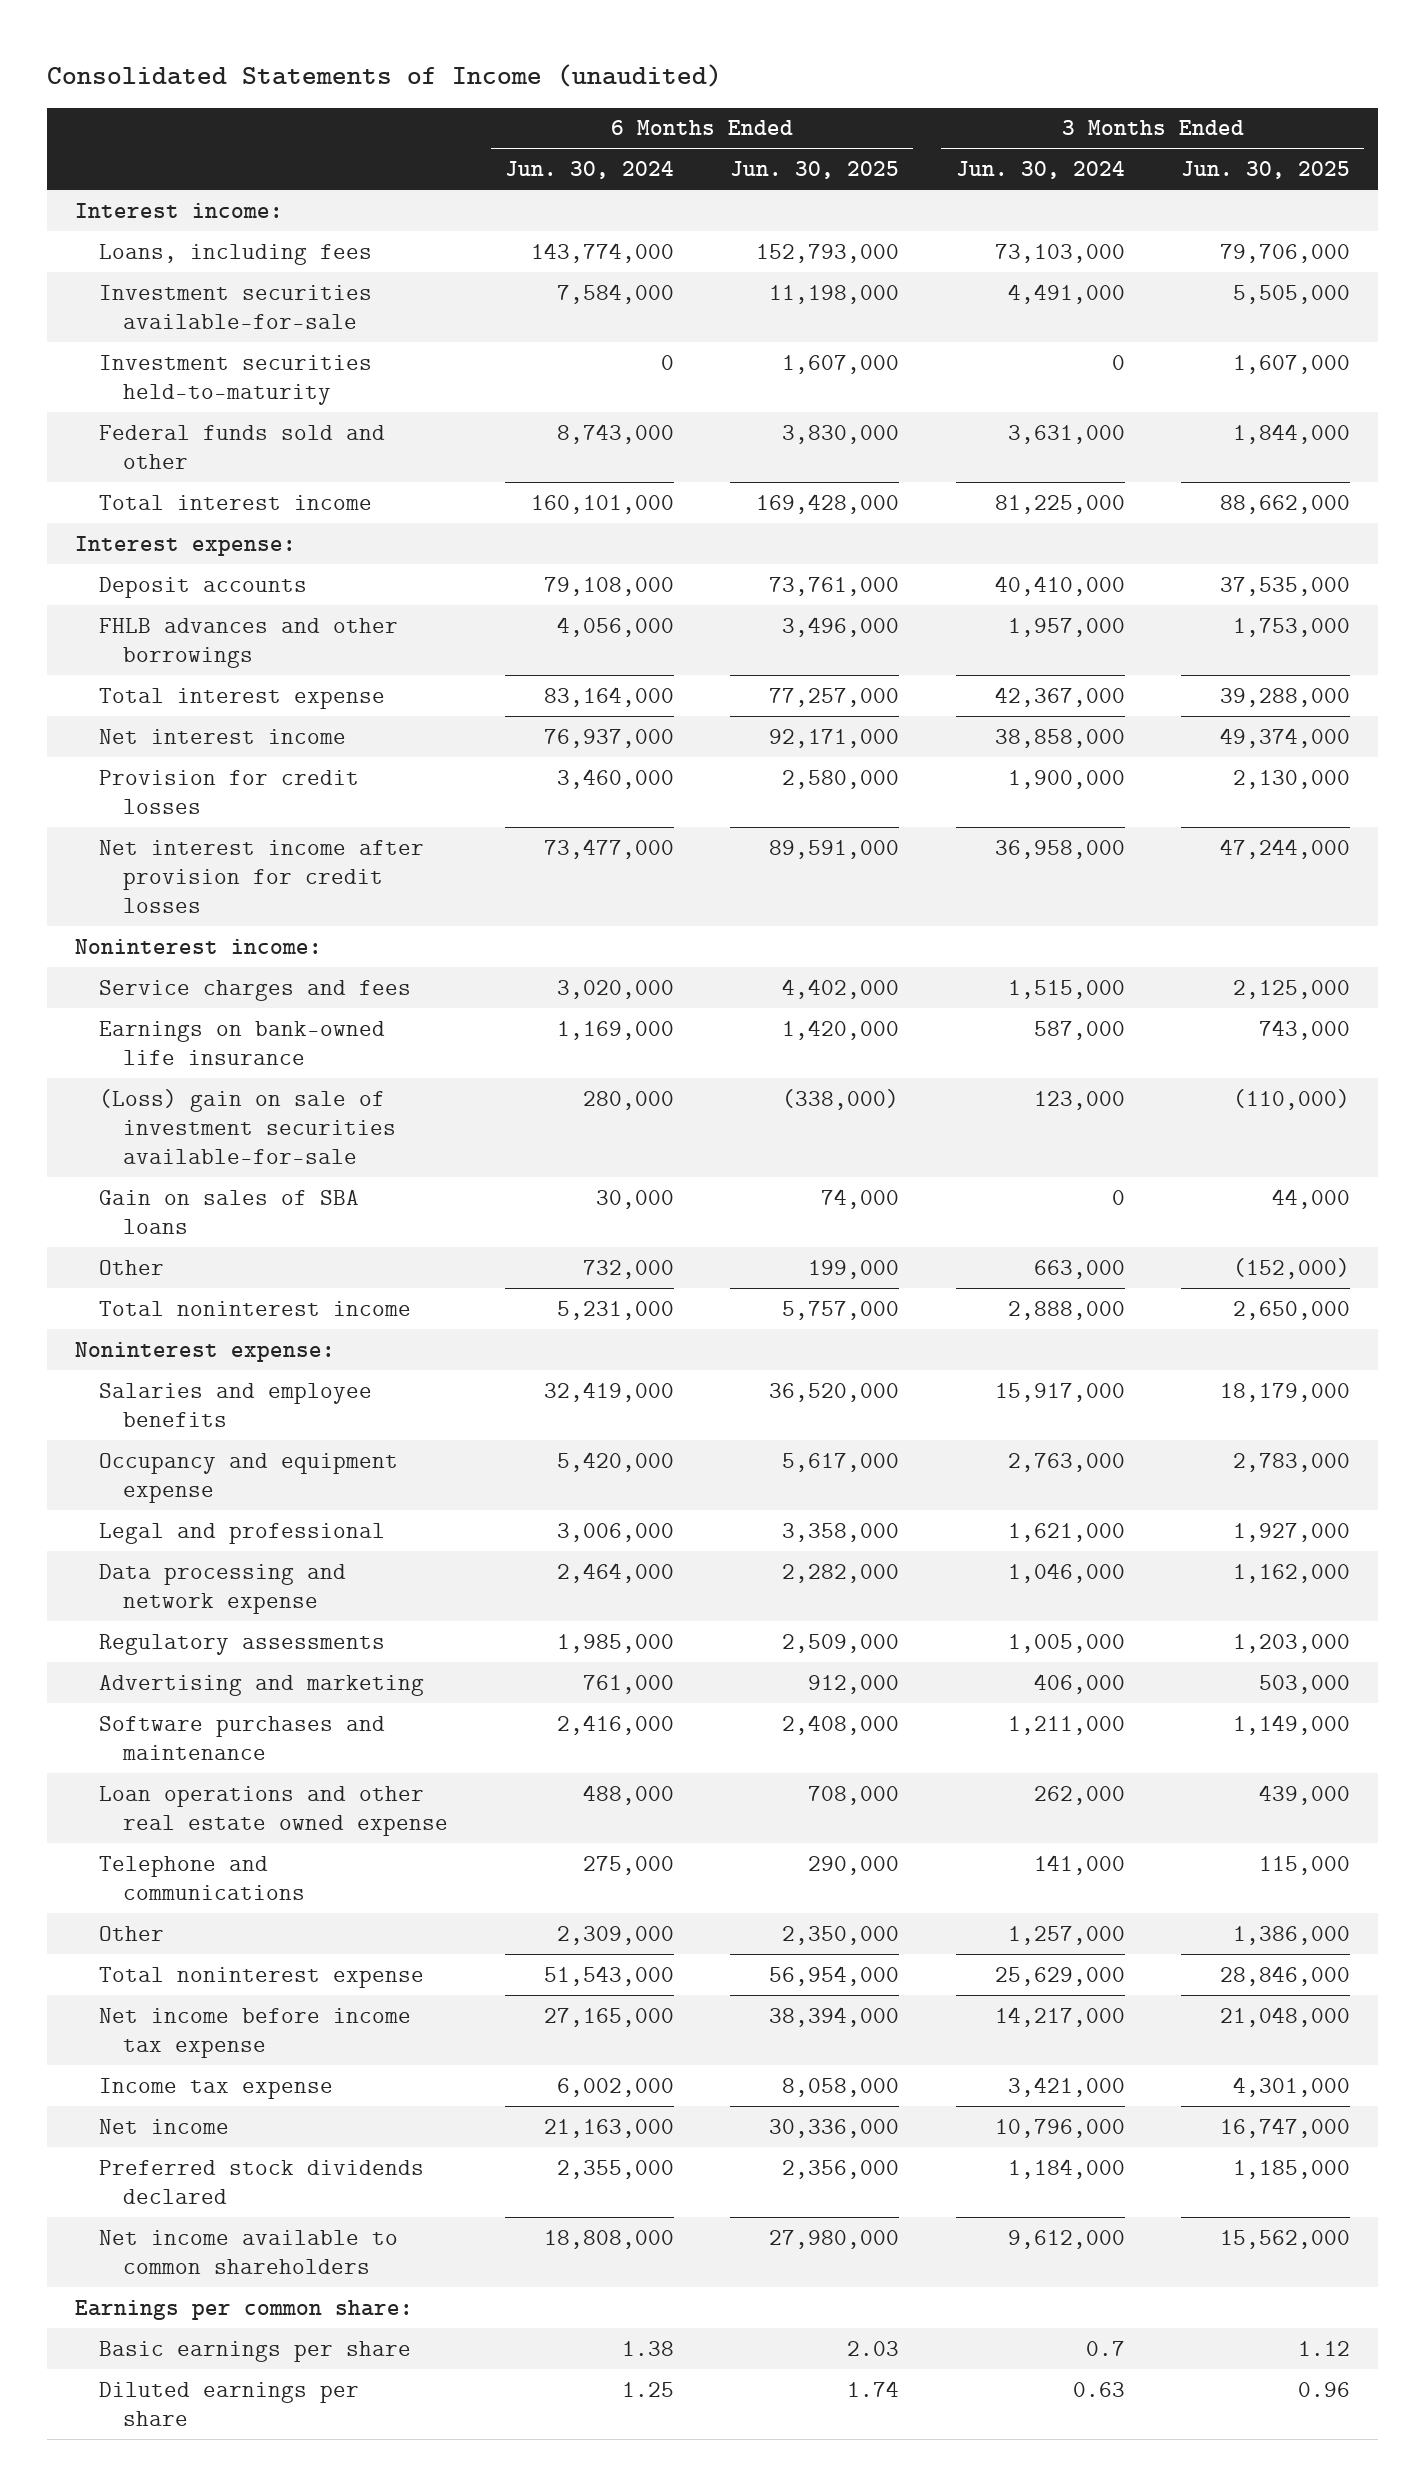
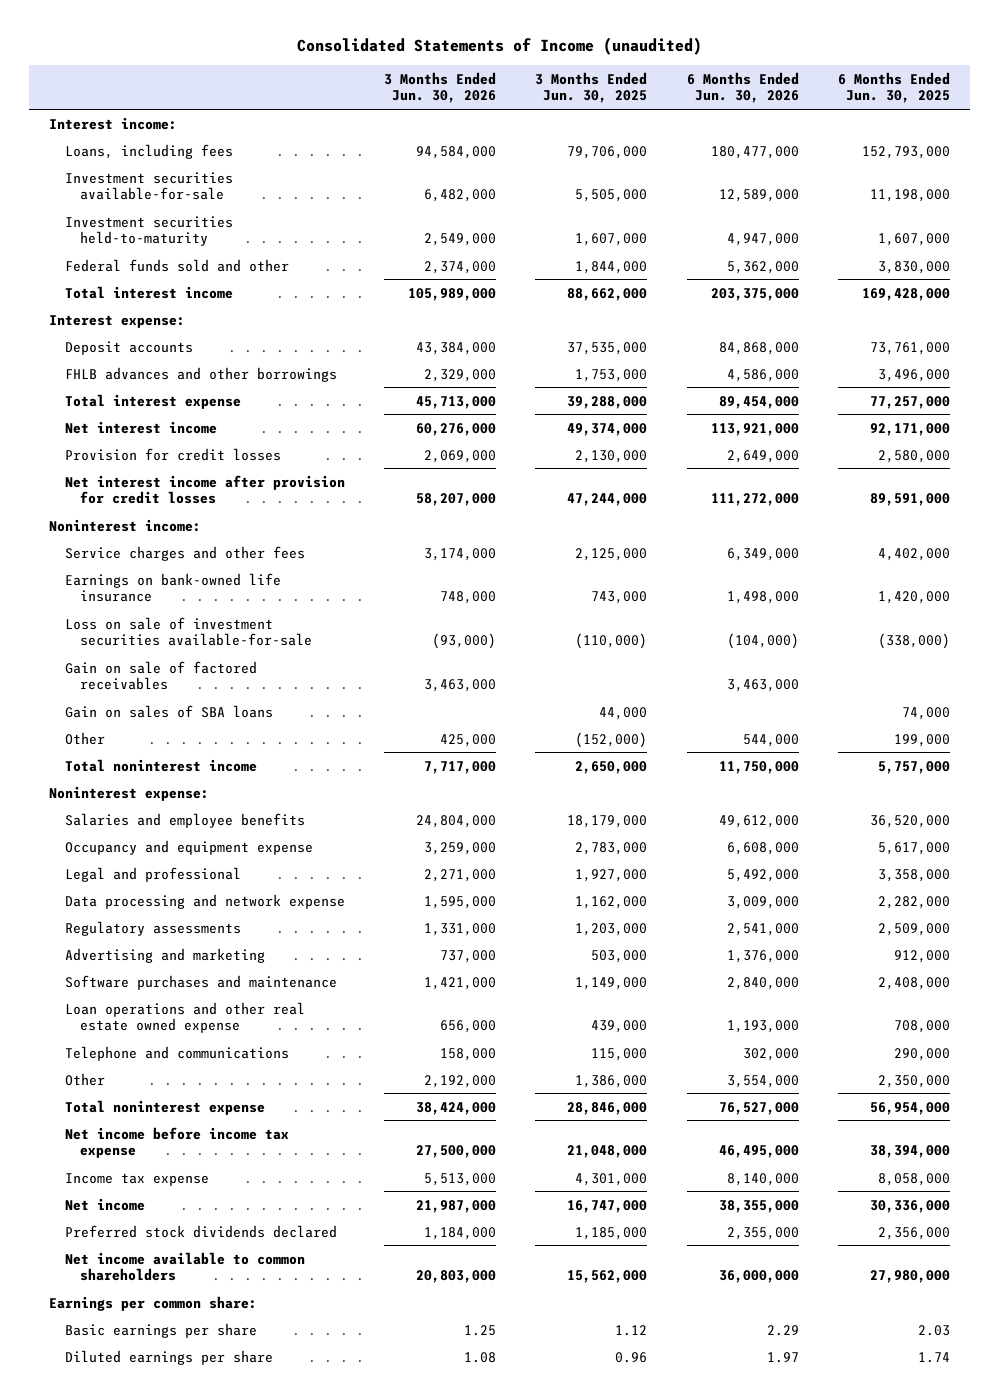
[504,161,674,180] Jun. 30, 2024 -> none
[955,161,1125,180] Jun. 30, 2024 -> none
none -> [384,71,497,104] 3 Months Ended Jun. 30, 2026
none -> [686,71,799,104] 6 Months Ended Jun. 30, 2026
[99,979,412,1001] Service charges and fees -> [64,545,305,561] Service charges and other fees
[99,1088,397,1164] (Loss) gain on sale of investment securities available-for-sale -> [64,616,313,647] Loss on sale of investment securities available-for-sale
none -> [64,660,257,691] Gain on sale of factored receivables

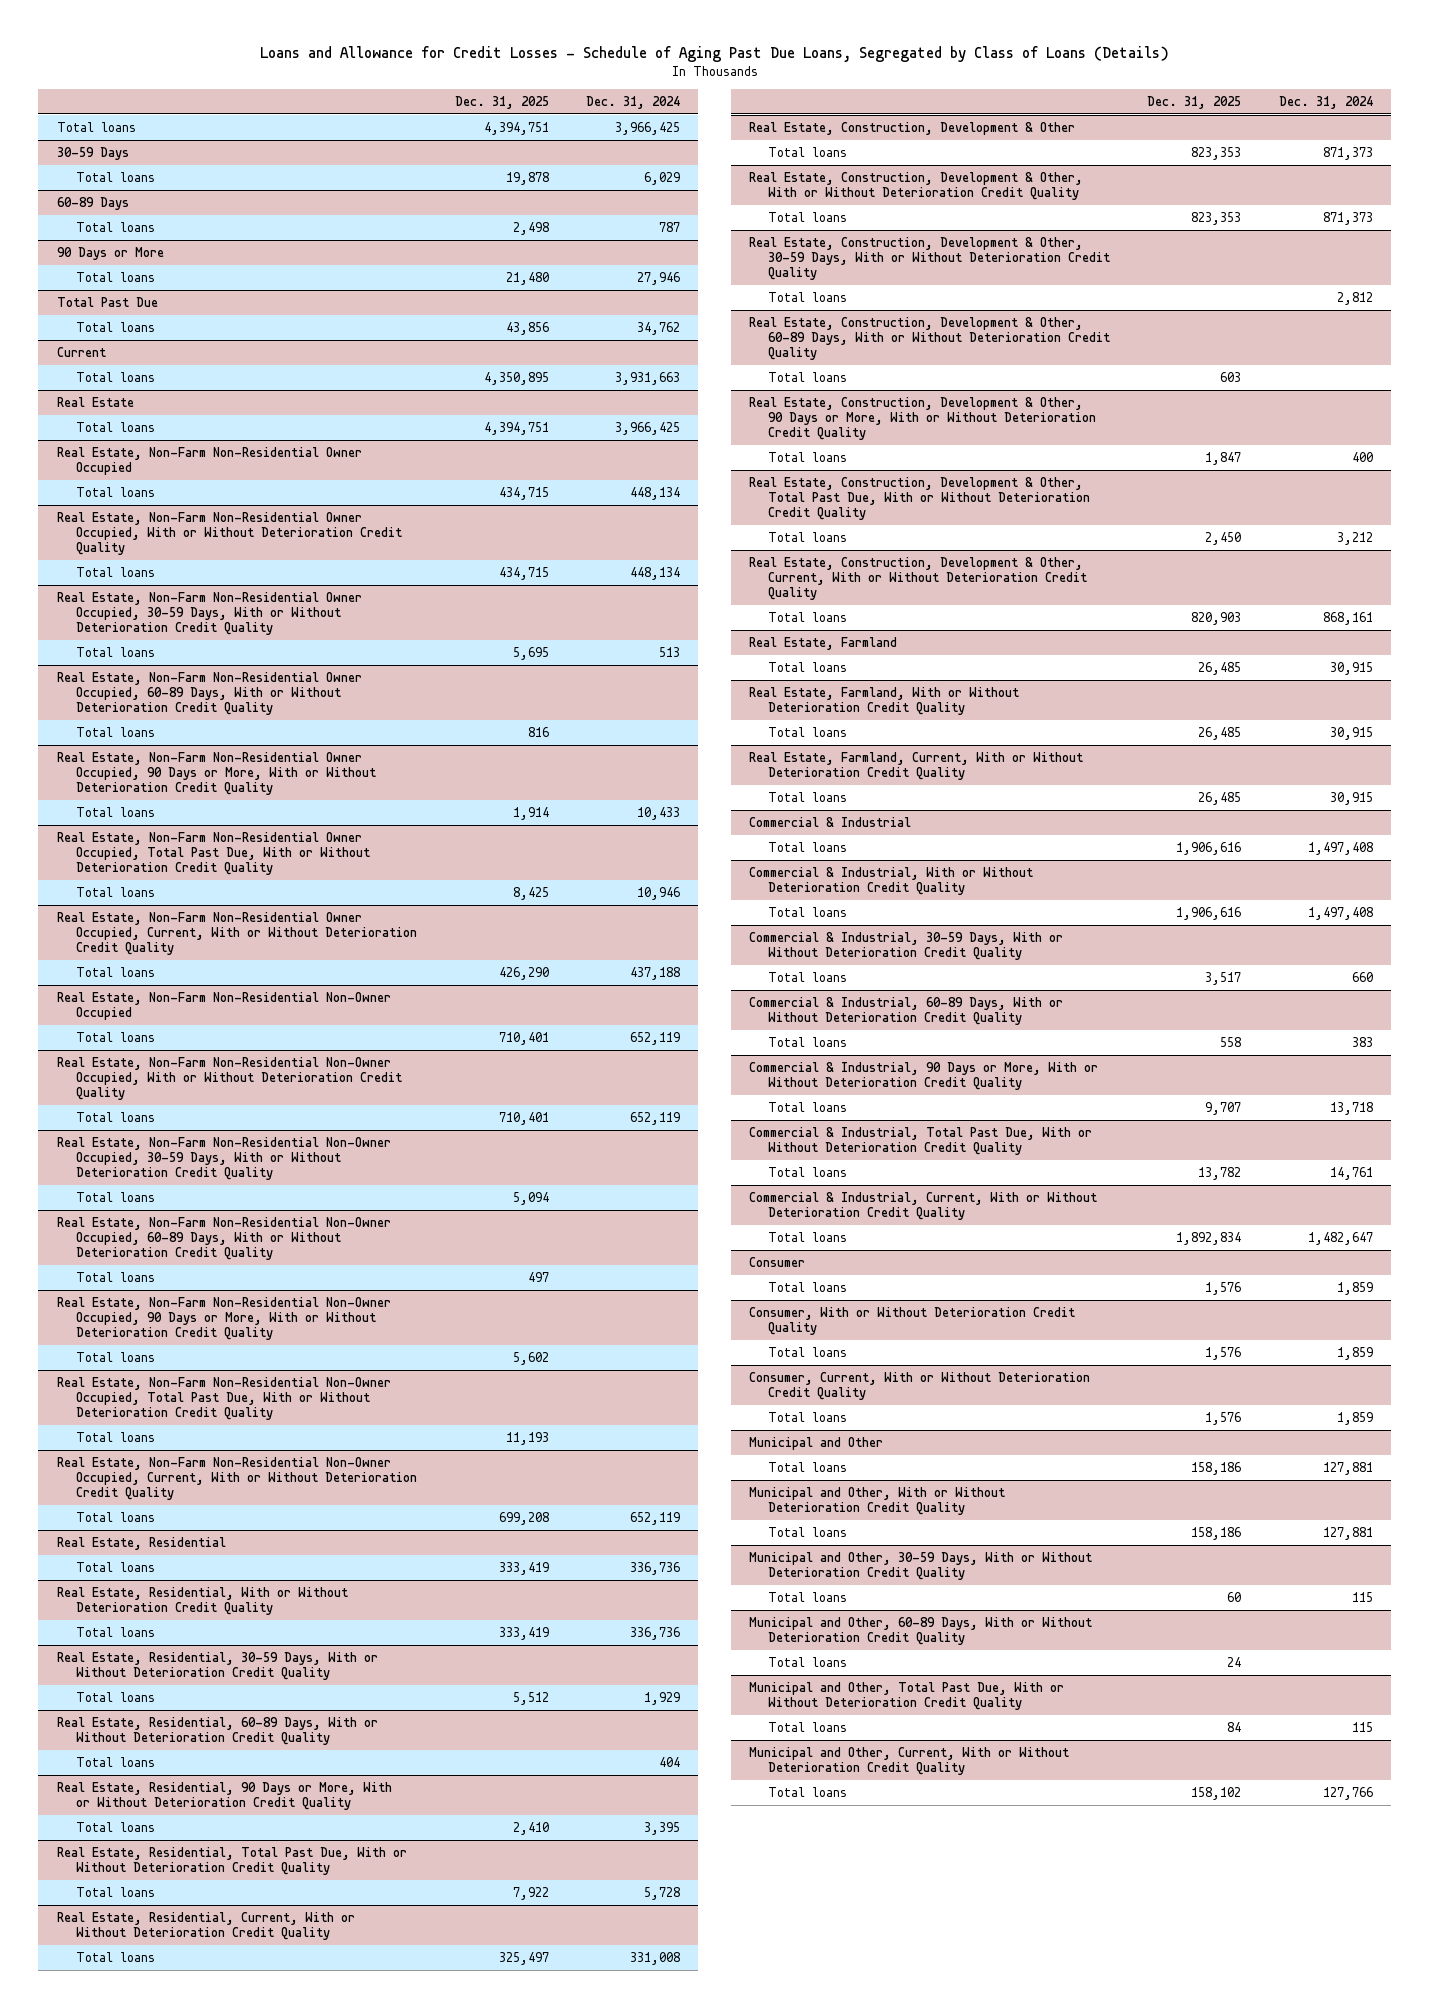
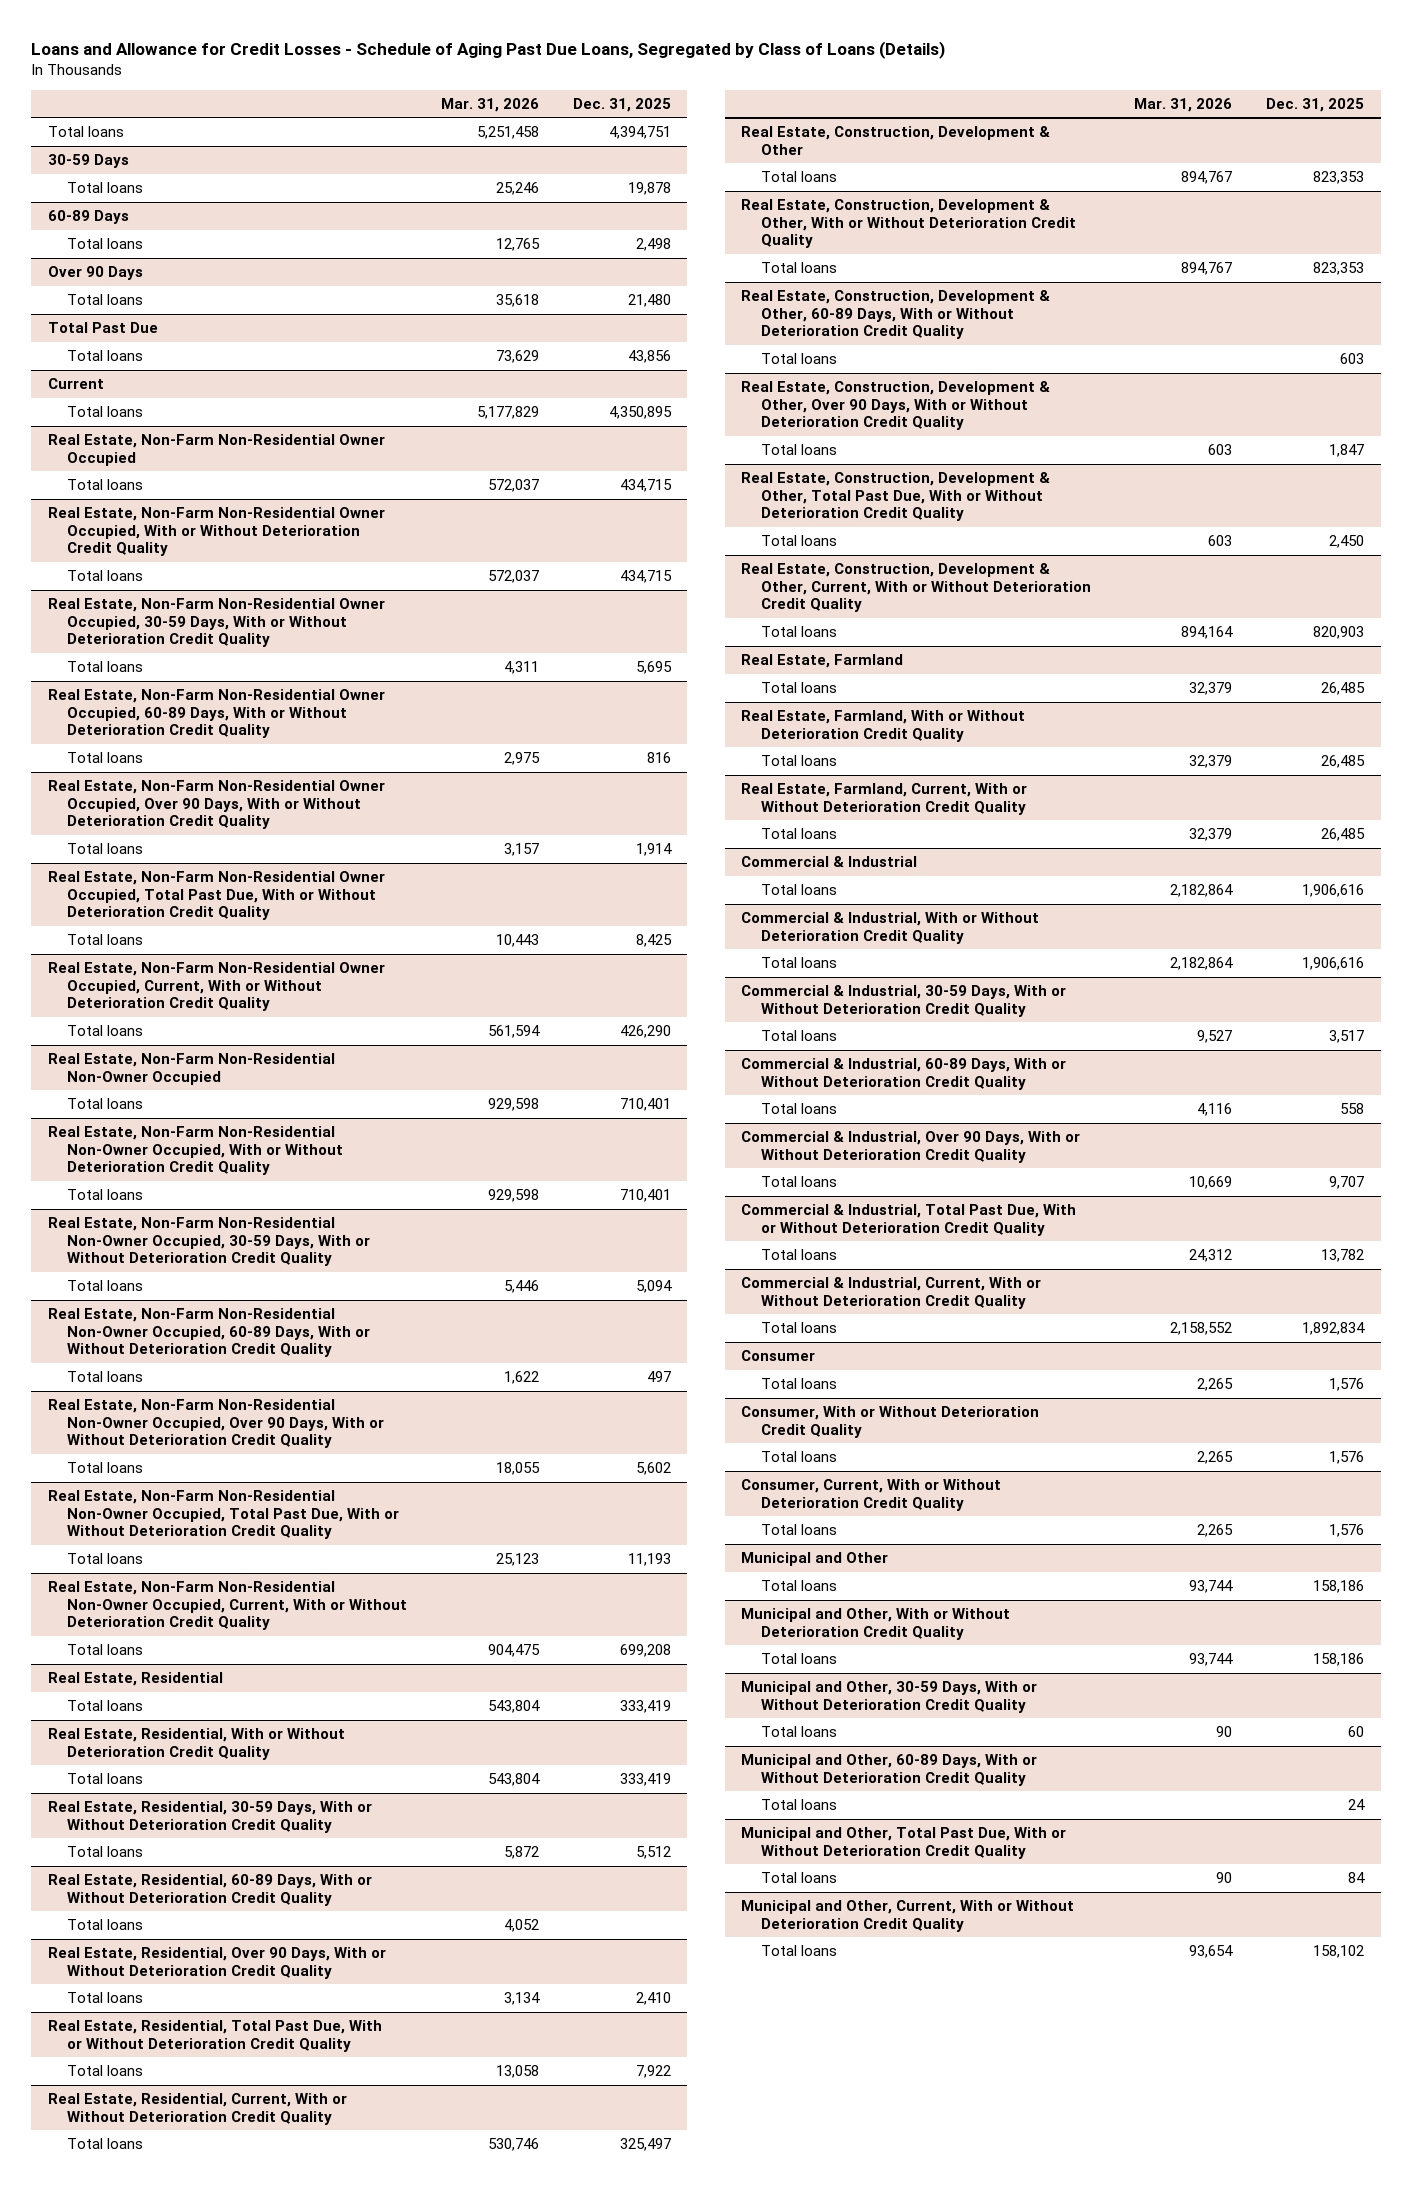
[585,95,680,109] Dec. 31, 2024 -> none
none -> [440,97,539,112] Mar. 31, 2026
[56,246,164,260] 90 Days or More -> [48,266,144,281] Over 90 Days
[56,396,134,407] Real Estate -> none
[75,421,155,432] Total loans -> none
[56,751,376,796] Real Estate, Non-Farm Non-Residential Owner Occupied, 90 Days or More, With or Without Deterioration Credit Quality -> [48,780,386,830] Real Estate, Non-Farm Non-Residential Owner Occupied, Over 90 Days, With or Without Deterioration Credit Quality
[56,1296,391,1341] Real Estate, Non-Farm Non-Residential Non-Owner Occupied, 90 Days or More, With or Without Deterioration Credit Quality -> [48,1399,385,1449] Real Estate, Non-Farm Non-Residential Non-Owner Occupied, Over 90 Days, With or Without Deterioration Credit Quality
[56,1781,392,1811] Real Estate, Residential, 90 Days or More, With or Without Deterioration Credit Quality -> [48,1947,387,1979] Real Estate, Residential, Over 90 Days, With or Without Deterioration Credit Quality
[749,236,1111,281] Real Estate, Construction, Development & Other, 30-59 Days, With or Without Deterioration Credit Quality -> none
[768,291,848,302] Total loans -> none
[749,396,1097,441] Real Estate, Construction, Development & Other, 90 Days or More, With or Without Deterioration Credit Quality -> [741,381,1051,431] Real Estate, Construction, Development & Other, Over 90 Days, With or Without Deterioration Credit Quality
[749,1061,1099,1091] Commercial & Industrial, 90 Days or More, With or Without Deterioration Credit Quality -> [741,1131,1081,1163] Commercial & Industrial, Over 90 Days, With or Without Deterioration Credit Quality

